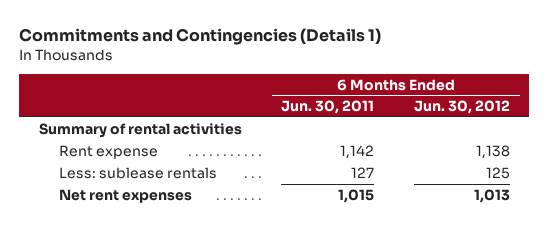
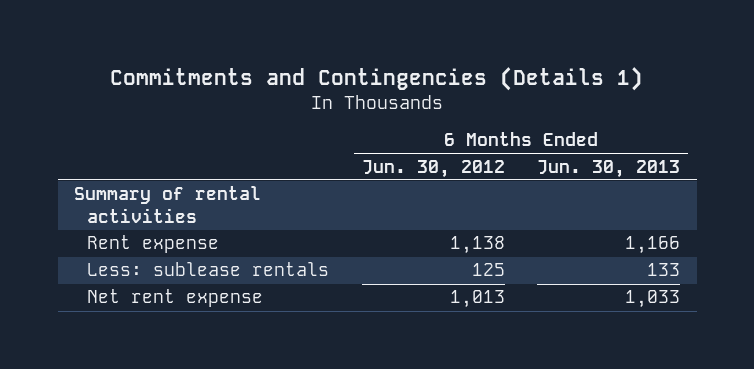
[281,100,375,115] Jun. 30, 2011 -> none
none -> [537,159,681,178] Jun. 30, 2013
[59,188,193,203] Net rent expenses -> [87,289,264,308] Net rent expense

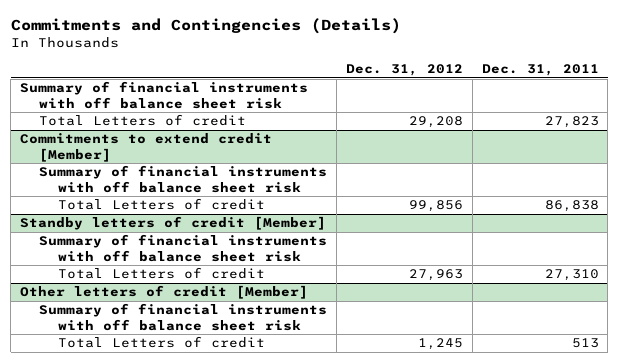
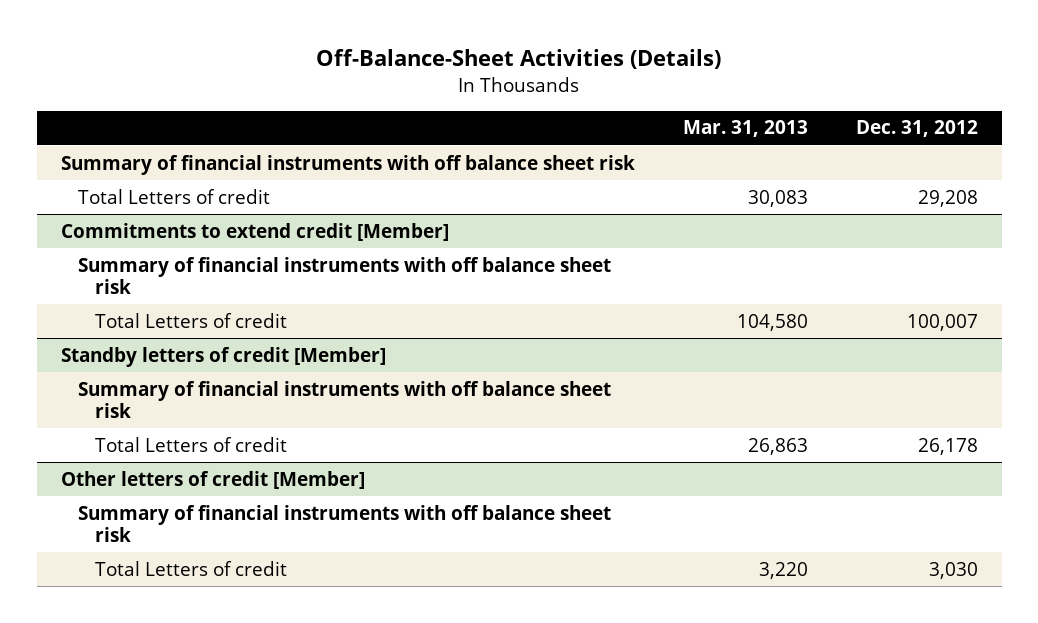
[10,18,401,35] Commitments and Contingencies (Details) -> [316,49,722,70] Off-Balance-Sheet Activities (Details)
[481,64,599,77] Dec. 31, 2011 -> none
none -> [682,120,808,138] Mar. 31, 2013
[408,200,463,213] 99,856 -> [906,313,978,331] 100,007
[408,269,463,282] 27,963 -> [917,437,978,455] 26,178
[417,338,463,351] 1,245 -> [928,561,978,579] 3,030

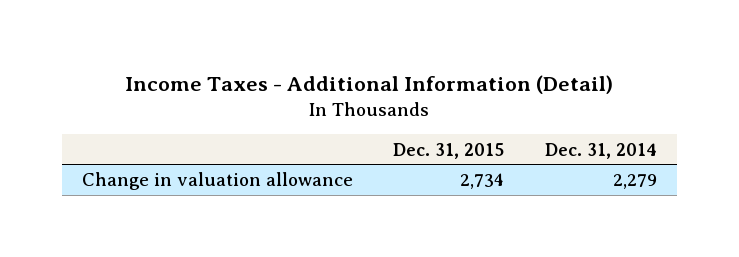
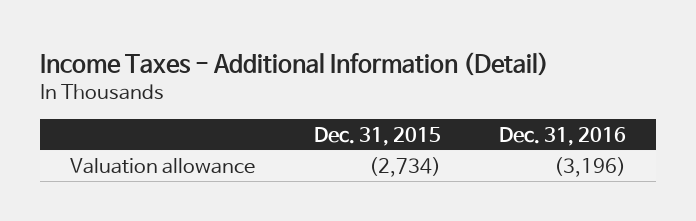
[545,142,658,159] Dec. 31, 2014 -> none
none -> [499,126,627,146] Dec. 31, 2016
[81,172,353,191] Change in valuation allowance -> [69,158,255,175] Valuation allowance
[460,173,505,190] 2,734 -> [368,157,441,178] (2,734)

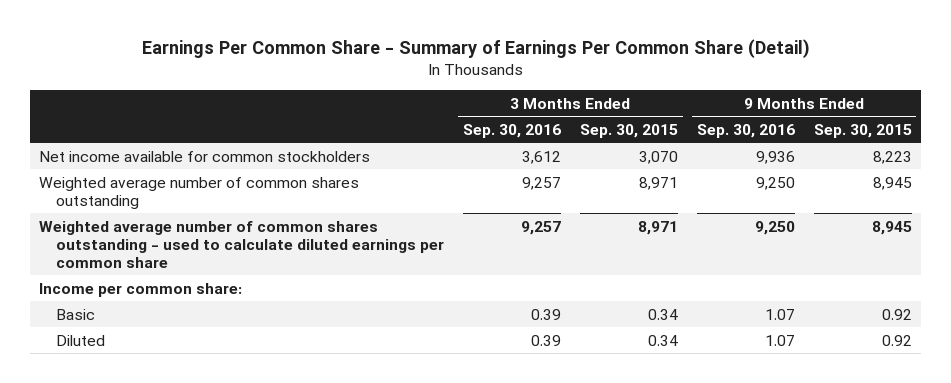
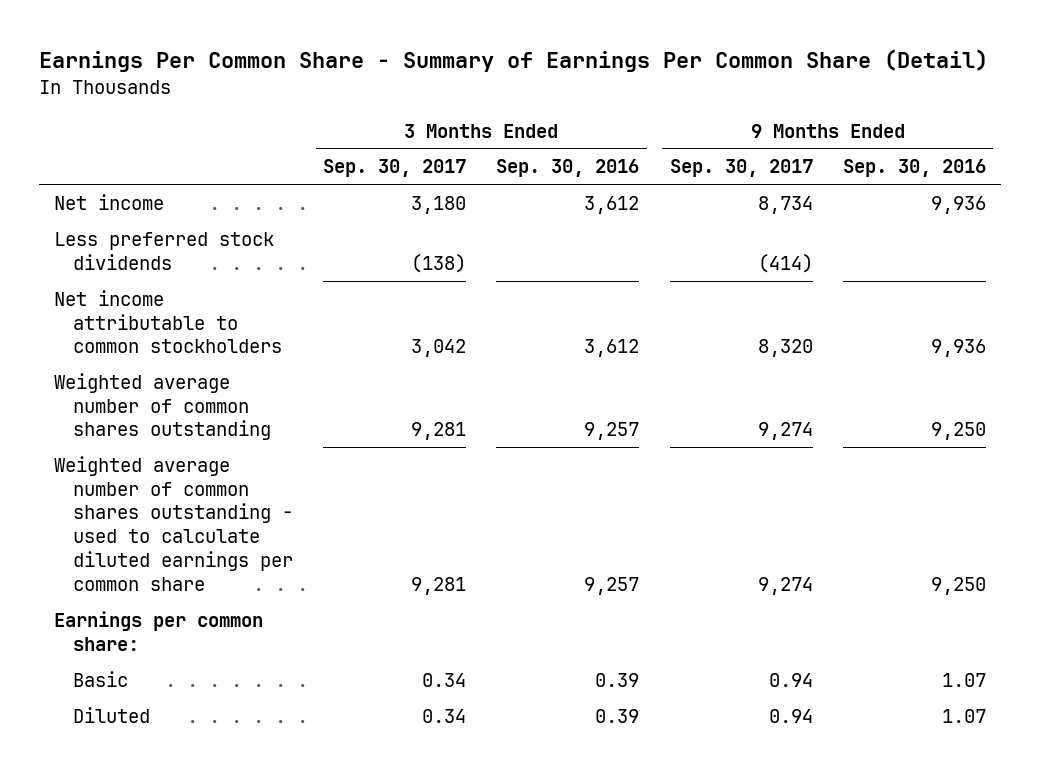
[579,123,678,138] Sep. 30, 2015 -> none
[813,123,912,138] Sep. 30, 2015 -> none
none -> [323,159,467,178] Sep. 30, 2017
none -> [669,159,813,178] Sep. 30, 2017
[39,150,371,162] Net income available for common stockholders -> [54,193,165,210] Net income
none -> [54,231,275,270] Less preferred stock dividends
none -> [54,289,283,354] Net income attributable to common stockholders
[39,282,243,297] Income per common share: -> [54,610,264,651] Earnings per common share:

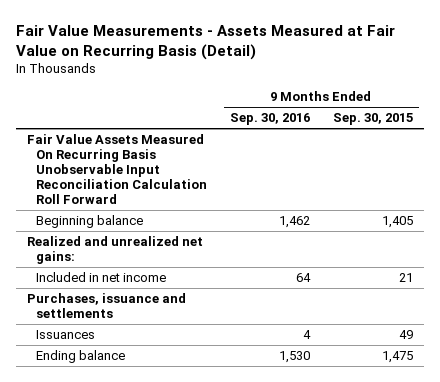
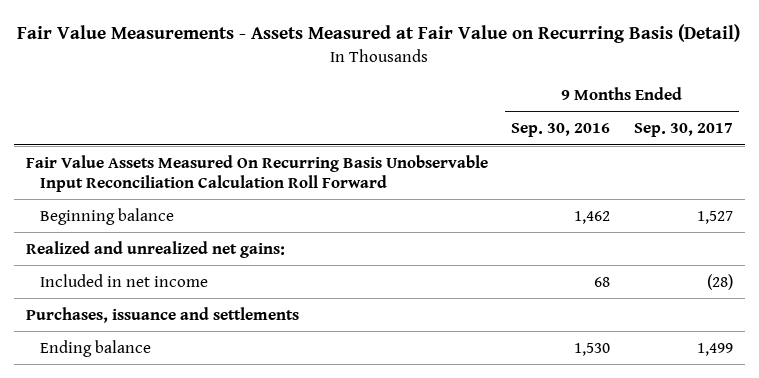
[332,113,413,126] Sep. 30, 2015 -> none
none -> [634,123,734,138] Sep. 30, 2017
[296,273,312,283] 64 -> [594,276,611,287] 68
[36,330,96,340] Issuances -> none

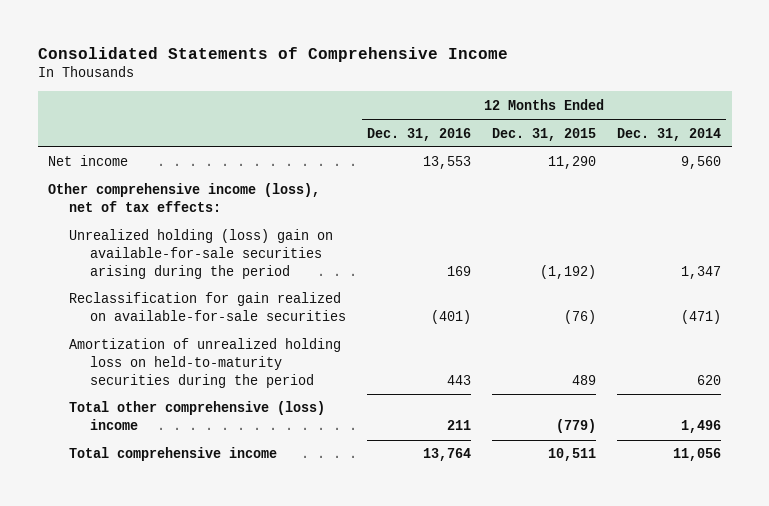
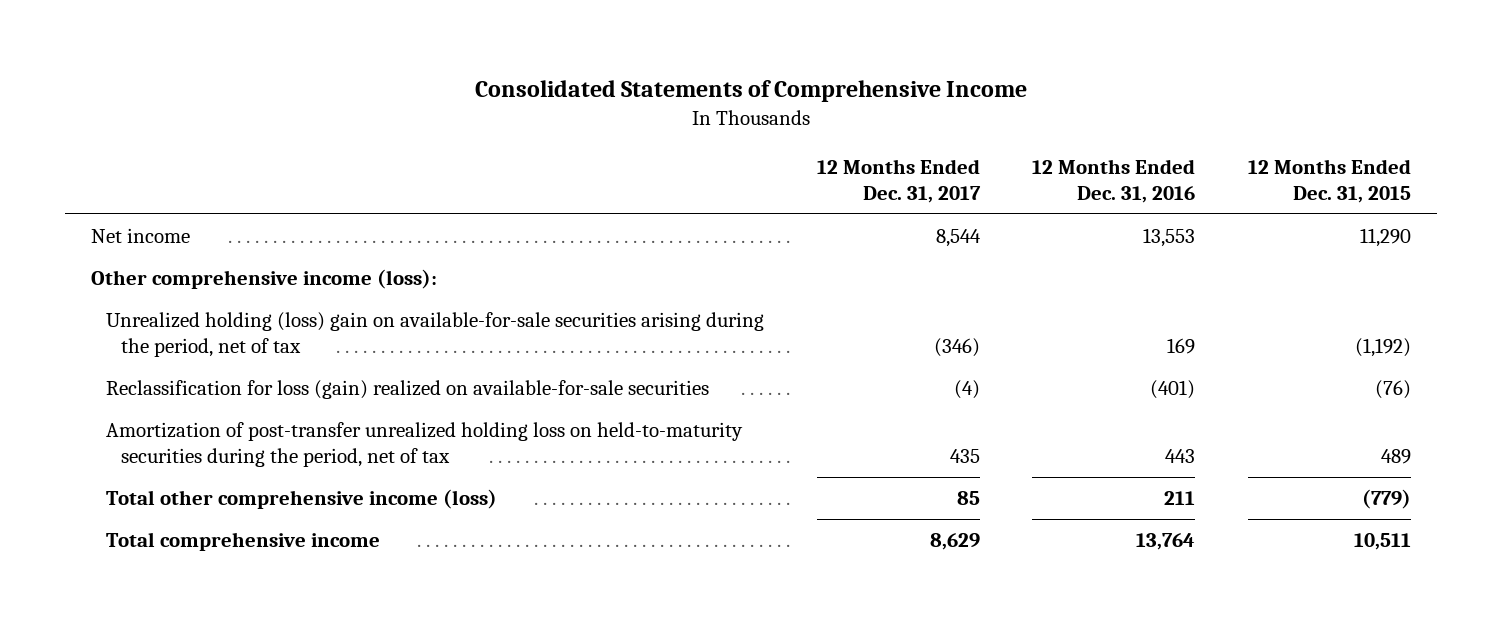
[617,127,722,141] Dec. 31, 2014 -> none
none -> [816,158,981,203] 12 Months Ended Dec. 31, 2017
[48,183,321,213] Other comprehensive income (loss), net of tax effects: -> [90,269,437,290] Other comprehensive income (loss):
[69,229,334,279] Unrealized holding (loss) gain on available-for-sale securities arising during the period -> [106,312,765,357] Unrealized holding (loss) gain on available-for-sale securities arising during the period, net of tax
[69,292,347,322] Reclassification for gain realized on available-for-sale securities -> [106,380,710,400] Reclassification for loss (gain) realized on available-for-sale securities
[69,338,342,388] Amortization of unrealized holding loss on held-to-maturity securities during the period -> [106,422,744,467] Amortization of post-transfer unrealized holding loss on held-to-maturity securities during the period, net of tax
[69,401,326,431] Total other comprehensive (loss) income -> [106,489,498,510] Total other comprehensive income (loss)

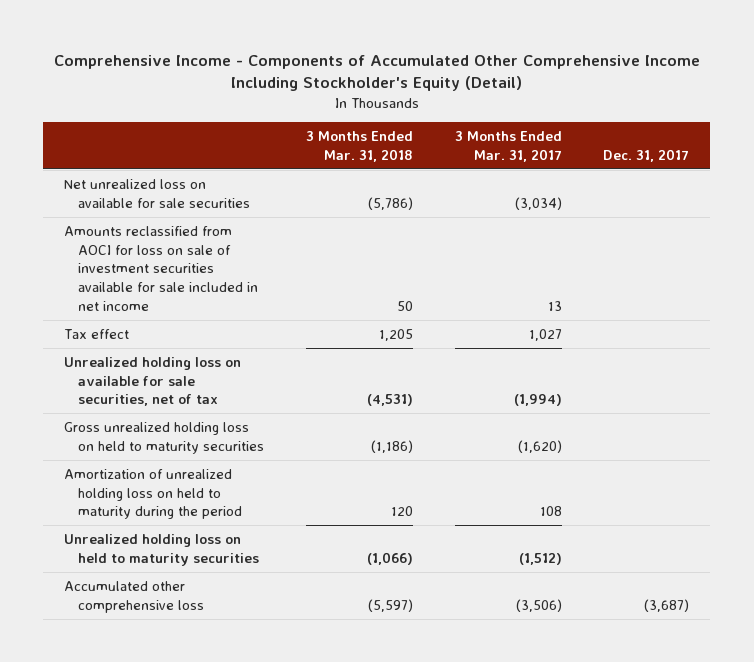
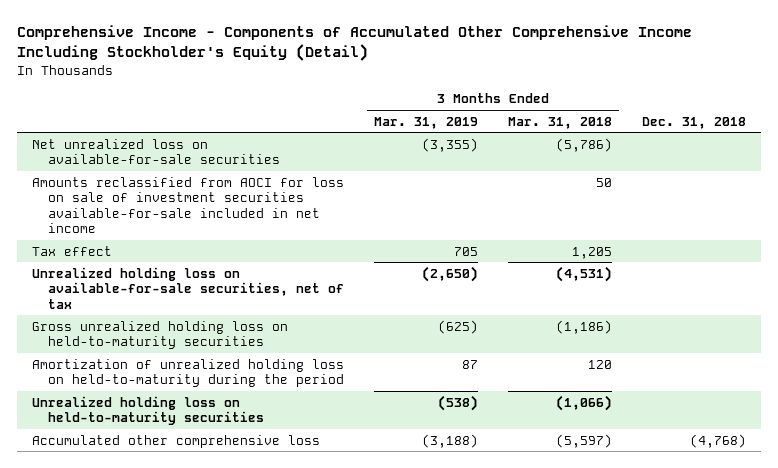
[454,131,562,162] 3 Months Ended Mar. 31, 2017 -> none
[603,148,690,162] Dec. 31, 2017 -> none
none -> [374,116,479,129] Mar. 31, 2019
none -> [641,116,746,129] Dec. 31, 2018
[64,178,250,208] Net unrealized loss on available for sale securities -> [32,138,280,165] Net unrealized loss on available-for-sale securities
[64,225,258,311] Amounts reclassified from AOCI for loss on sale of investment securities available for sale included in net income -> [32,176,345,234] Amounts reclassified from AOCI for loss on sale of investment securities available-for-sale included in net income
[64,356,242,407] Unrealized holding loss on available for sale securities, net of tax -> [32,266,344,309] Unrealized holding loss on available-for-sale securities, net of tax
[64,421,264,454] Gross unrealized holding loss on held to maturity securities -> [32,320,289,350] Gross unrealized holding loss on held-to-maturity securities
[64,468,242,520] Amortization of unrealized holding loss on held to maturity during the period -> [32,358,345,388] Amortization of unrealized holding loss on held-to-maturity during the period
[64,533,259,566] Unrealized holding loss on held to maturity securities -> [32,395,264,426] Unrealized holding loss on held-to-maturity securities

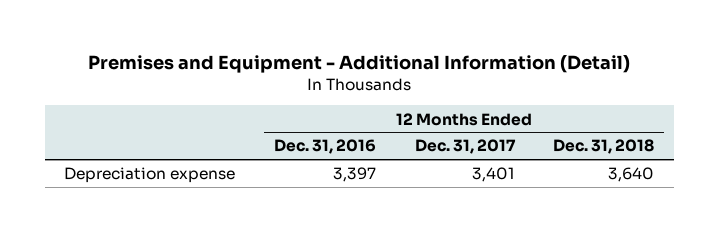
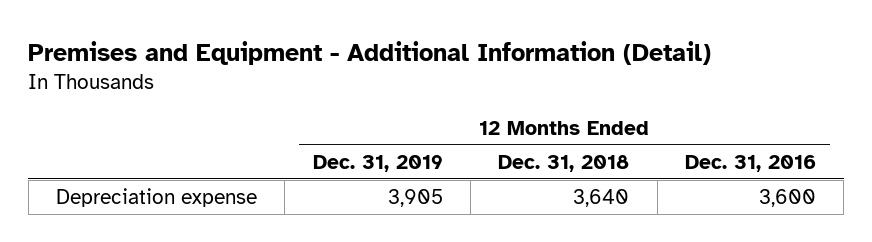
[414,139,516,155] Dec. 31, 2017 -> none
none -> [312,154,443,172] Dec. 31, 2019
[332,167,376,183] 3,397 -> [758,189,816,208] 3,600

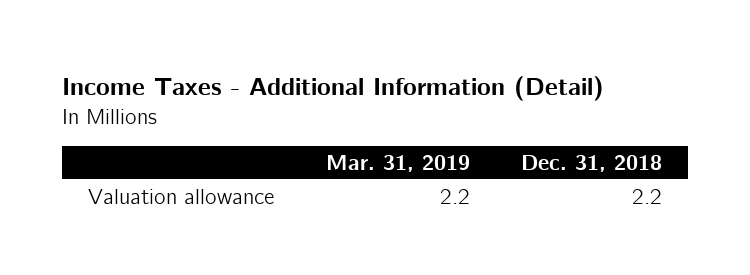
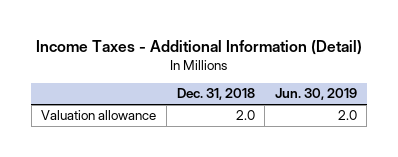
[325,154,470,172] Mar. 31, 2019 -> none
none -> [274,88,357,101] Jun. 30, 2019
[632,188,663,204] 2.2 -> [235,110,255,121] 2.0

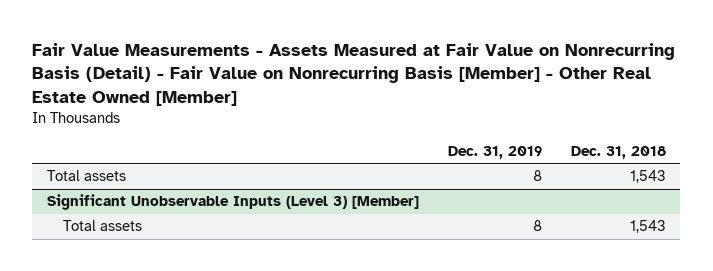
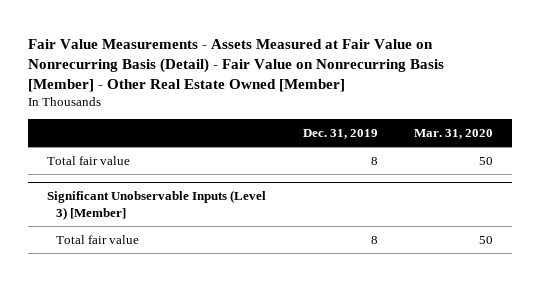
[570,145,666,159] Dec. 31, 2018 -> none
none -> [414,129,494,140] Mar. 31, 2020
[46,170,126,182] Total assets -> [46,155,130,165] Total fair value
[63,220,143,232] Total assets -> [56,234,140,244] Total fair value

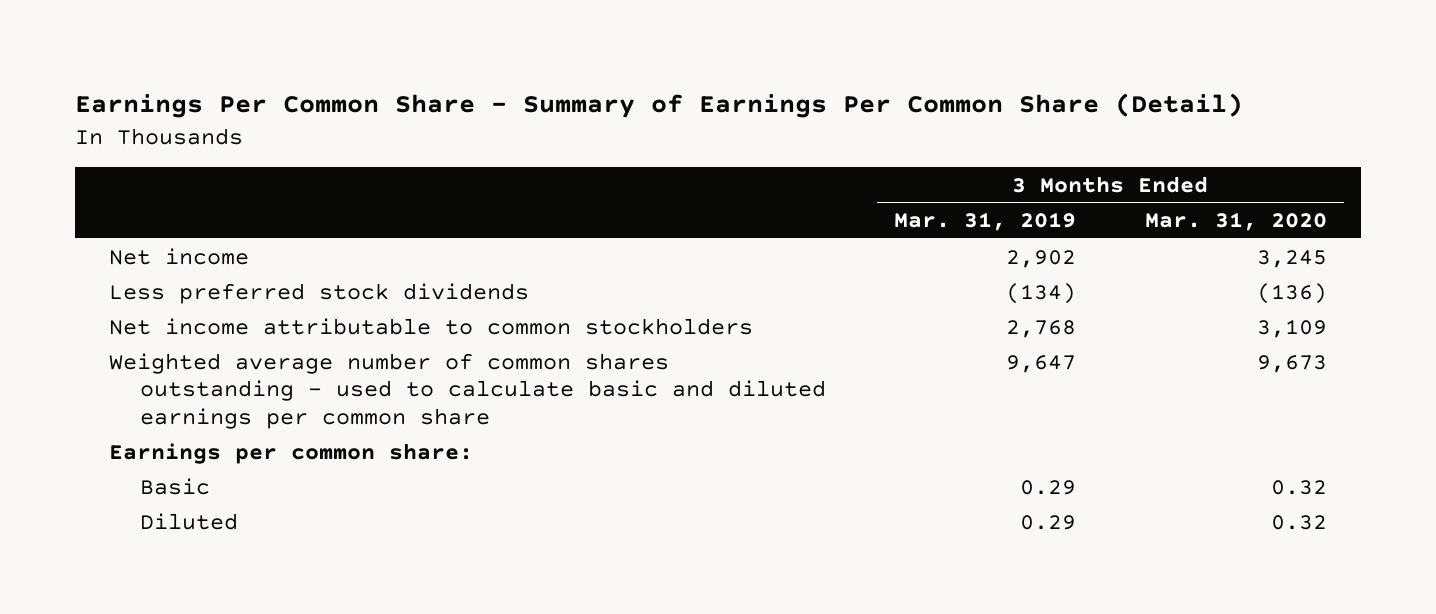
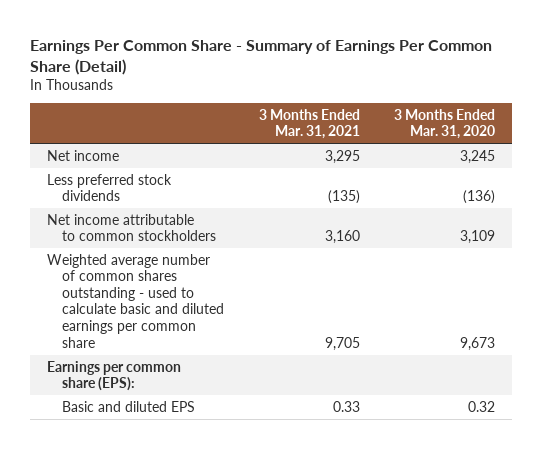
[894,212,1077,232] Mar. 31, 2019 -> none
none -> [258,108,360,140] 3 Months Ended Mar. 31, 2021
[139,477,210,495] Basic -> none
[139,512,238,530] Diluted -> none
[109,442,474,464] Earnings per common share: -> [47,360,182,392] Earnings per common share (EPS):
none -> [61,400,195,412] Basic and diluted EPS

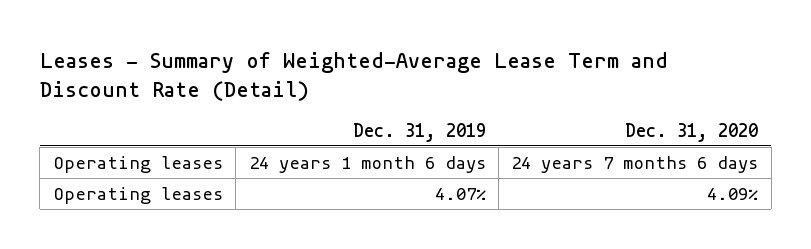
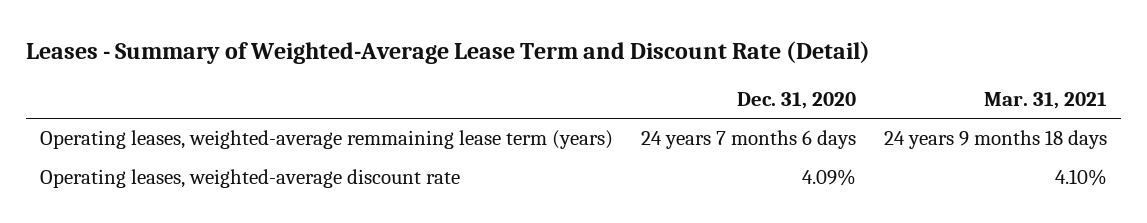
[352,122,486,142] Dec. 31, 2019 -> none
none -> [984,92,1108,110] Mar. 31, 2021
[52,155,223,173] Operating leases -> [40,130,614,150] Operating leases, weighted-average remmaining lease term (years)
[52,186,223,204] Operating leases -> [40,169,461,189] Operating leases, weighted-average discount rate

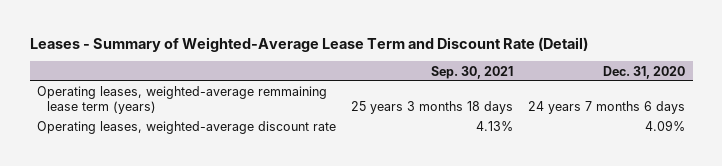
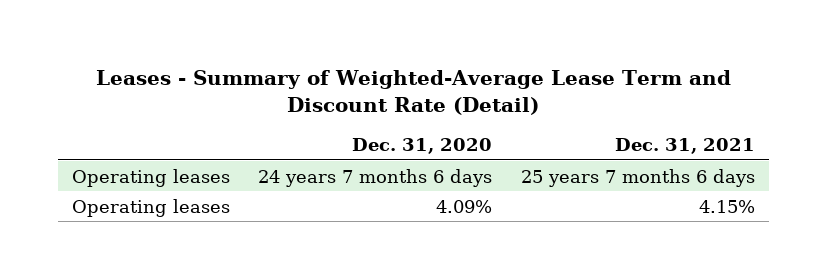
[431,65,514,79] Sep. 30, 2021 -> none
none -> [614,137,755,154] Dec. 31, 2021
[37,86,328,115] Operating leases, weighted-average remmaining lease term (years) -> [71,168,230,187] Operating leases
[37,121,337,135] Operating leases, weighted-average discount rate -> [71,198,230,217] Operating leases

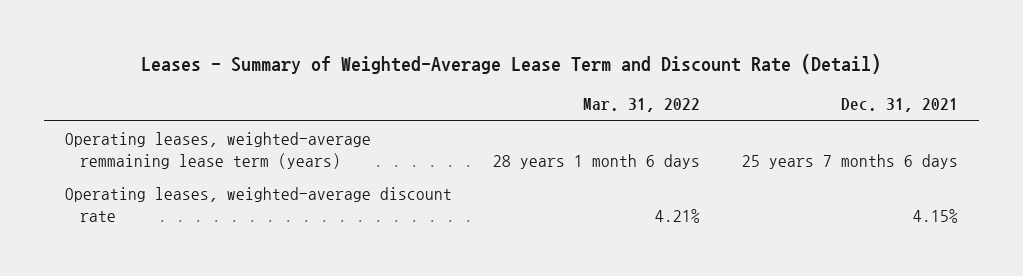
[352,137,493,154] Dec. 31, 2020 -> none
none -> [583,98,701,113] Mar. 31, 2022
[71,168,230,187] Operating leases -> [64,132,371,169] Operating leases, weighted-average remmaining lease term (years)
[71,198,230,217] Operating leases -> [64,187,452,222] Operating leases, weighted-average discount rate

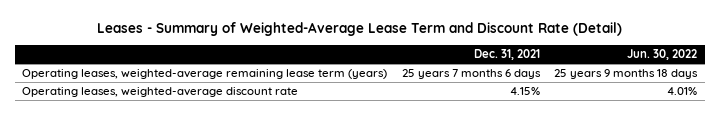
[583,98,701,113] Mar. 31, 2022 -> none
none -> [627,49,698,61] Jun. 30, 2022
[64,132,371,169] Operating leases, weighted-average remmaining lease term (years) -> [22,69,388,80] Operating leases, weighted-average remaining lease term (years)

